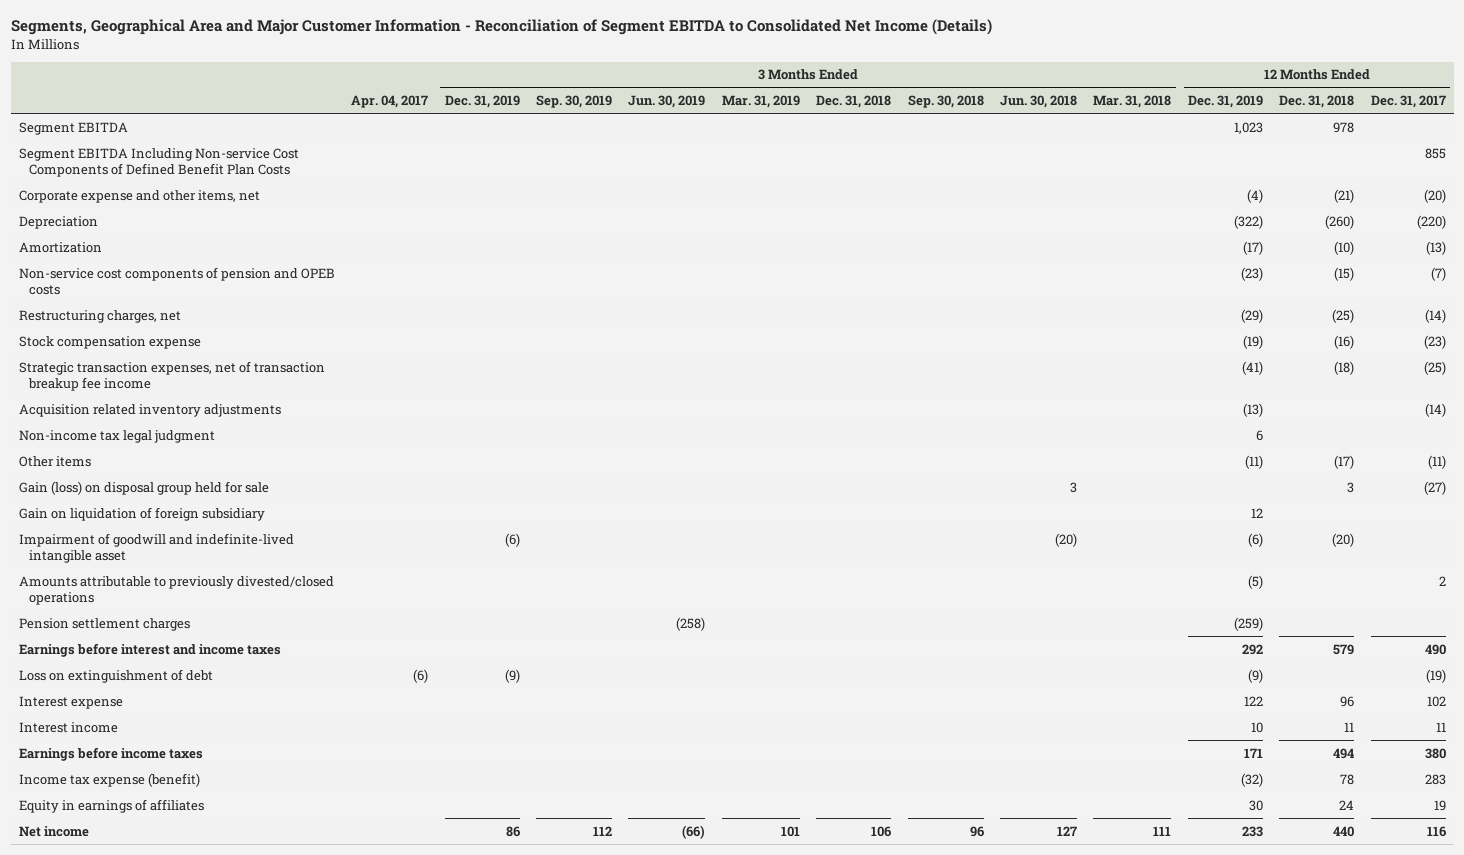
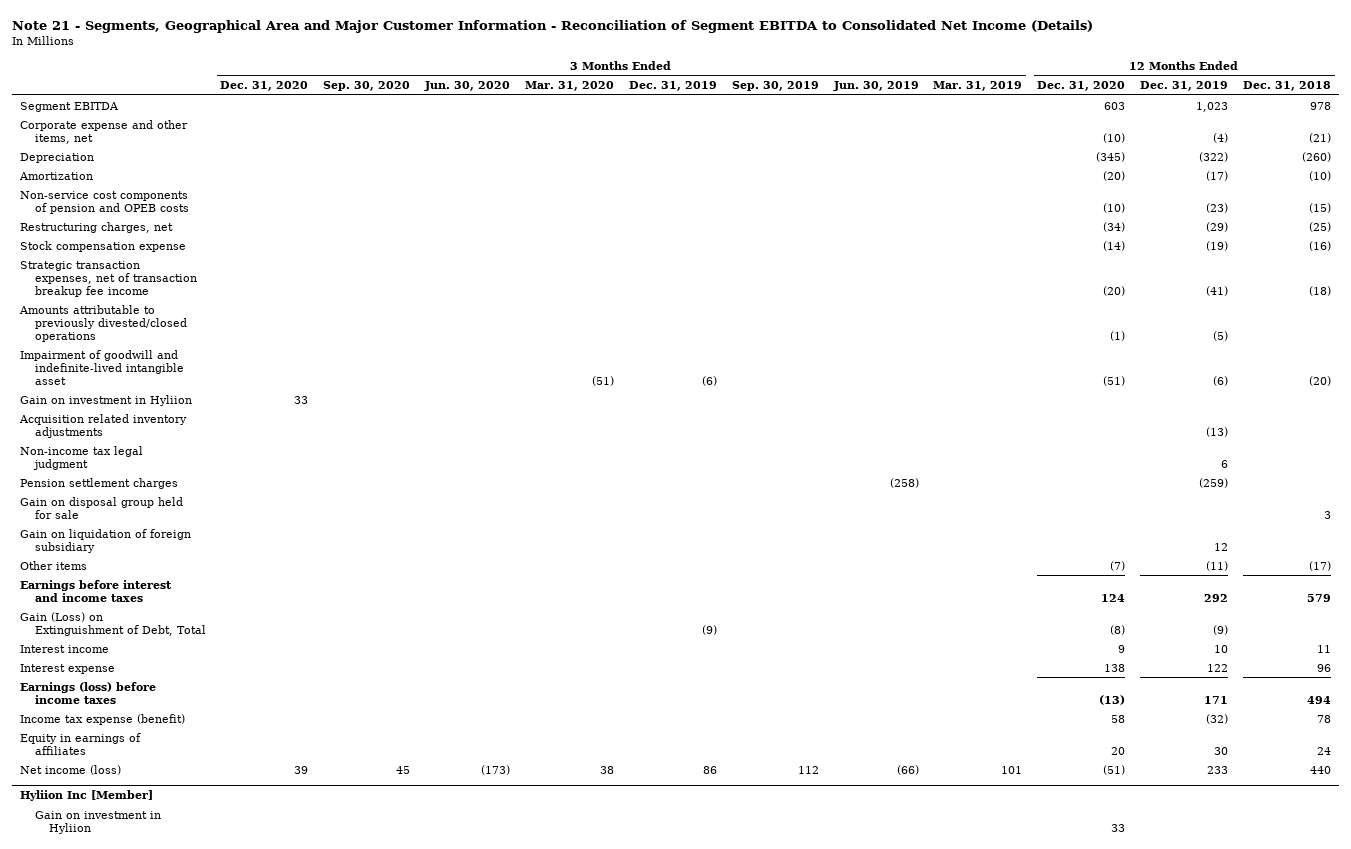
[10,18,992,35] Segments, Geographical Area and Major Customer Information - Reconciliation of Segment EBITDA to Consolidated Net Income (Details) -> [12,19,1094,33] Note 21 - Segments, Geographical Area and Major Customer Information - Reconciliation of Segment EBITDA to Consolidated Net Income (Details)
[351,95,429,109] Apr. 04, 2017 -> none
[816,95,892,109] Dec. 31, 2018 -> none
[907,95,984,109] Sep. 30, 2018 -> none
[1000,95,1078,109] Jun. 30, 2018 -> none
[1093,95,1172,109] Mar. 31, 2018 -> none
[1370,95,1446,109] Dec. 31, 2017 -> none
none -> [220,81,309,92] Dec. 31, 2020
none -> [323,81,411,92] Sep. 30, 2020
none -> [424,81,511,92] Jun. 30, 2020
none -> [525,81,615,92] Mar. 31, 2020
none -> [1037,81,1126,92] Dec. 31, 2020
[18,147,299,177] Segment EBITDA Including Non-service Cost Components of Defined Benefit Plan Costs -> none
[18,575,334,605] Amounts attributable to previously divested/closed operations -> [18,304,187,342] Amounts attributable to previously divested/closed operations
[18,532,294,563] Impairment of goodwill and indefinite-lived intangible asset -> [19,349,184,385] Impairment of goodwill and indefinite-lived intangible asset
none -> [19,394,192,406] Gain on investment in Hyliion
[18,480,269,495] Gain (loss) on disposal group held for sale -> none
none -> [19,496,183,519] Gain on disposal group held for sale
[18,506,265,521] Gain on liquidation of foreign subsidiary -> [19,528,191,553] Gain on liquidation of foreign subsidiary
[18,455,91,467] Other items -> [19,560,87,570] Other items
[18,668,213,683] Loss on extinguishment of debt -> [19,611,206,636] Gain (Loss) on Extinguishment of Debt, Total
[18,695,123,709] Interest expense -> [19,663,115,674] Interest expense
[18,746,203,761] Earnings before income taxes -> [19,681,156,704] Earnings (loss) before income taxes
[18,825,89,837] Net income -> [19,764,121,775] Net income (loss)
none -> [19,790,153,802] Hyliion Inc [Member]
none -> [34,810,161,834] Gain on investment in Hyliion

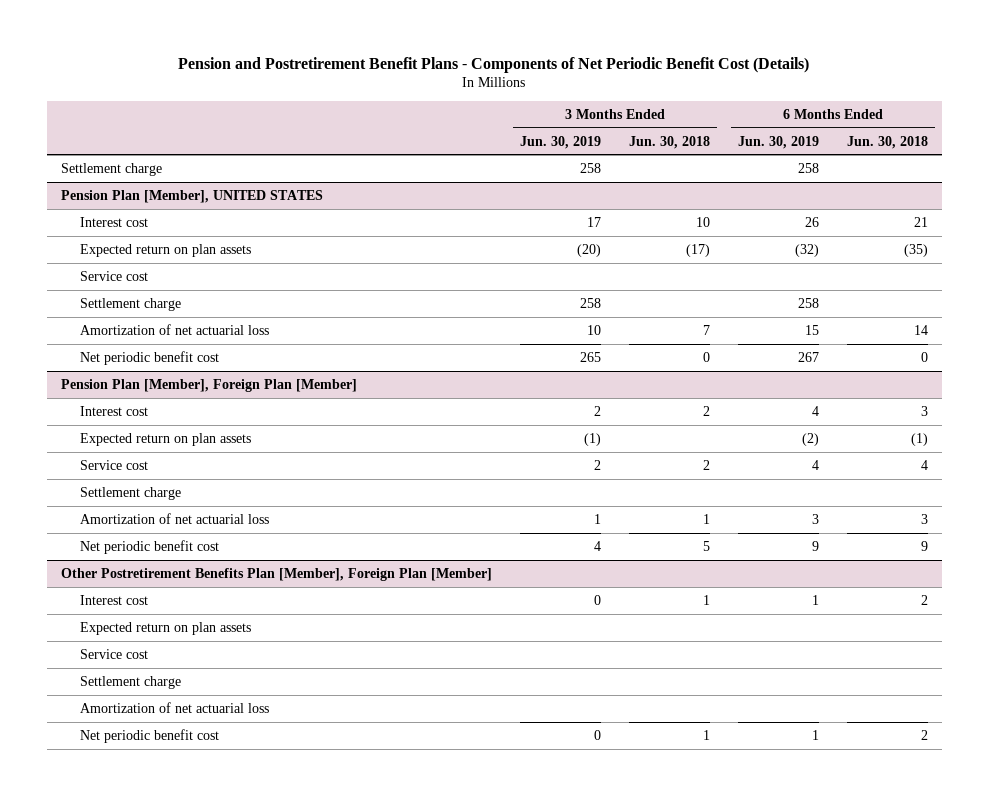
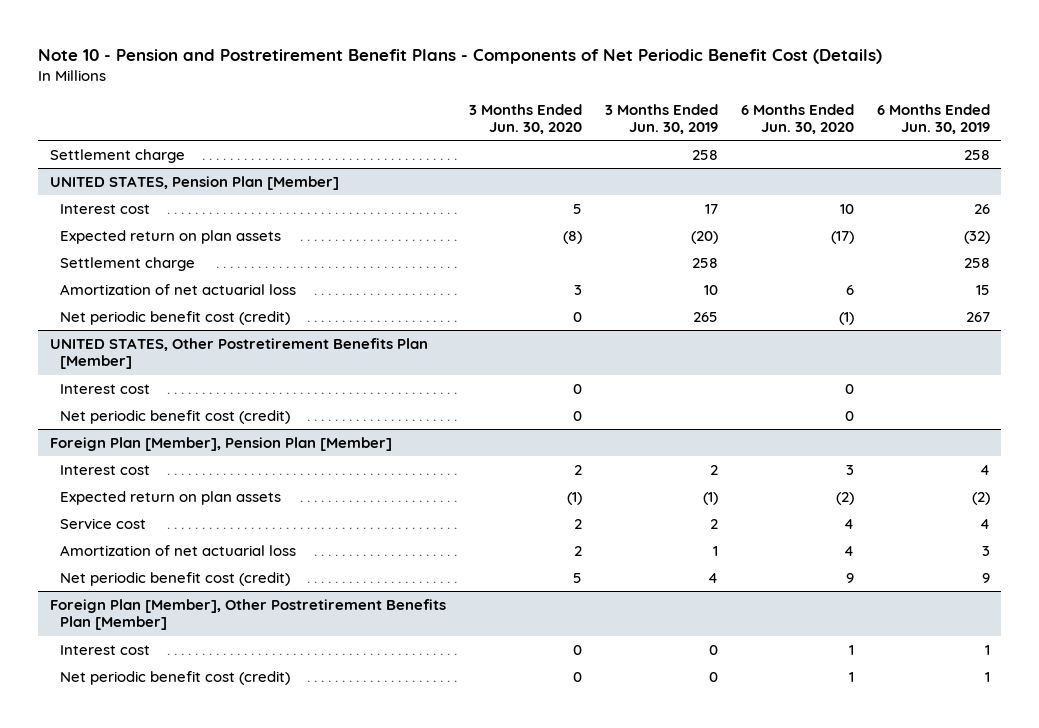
[178,56,810,73] Pension and Postretirement Benefit Plans - Components of Net Periodic Benefit Cost (Details) -> [38,49,883,65] Note 10 - Pension and Postretirement Benefit Plans - Components of Net Periodic Benefit Cost (Details)
[628,135,710,149] Jun. 30, 2018 -> none
[846,135,928,149] Jun. 30, 2018 -> none
none -> [468,103,582,135] 3 Months Ended Jun. 30, 2020
none -> [740,103,854,135] 6 Months Ended Jun. 30, 2020
[61,189,324,203] Pension Plan [Member], UNITED STATES -> [49,175,339,190] UNITED STATES, Pension Plan [Member]
[79,270,148,281] Service cost -> none
[79,350,219,365] Net periodic benefit cost -> [60,310,291,325] Net periodic benefit cost (credit)
none -> [49,337,428,370] UNITED STATES, Other Postretirement Benefits Plan [Member]
none -> [60,383,151,394] Interest cost
none -> [60,409,291,424] Net periodic benefit cost (credit)
[61,378,358,392] Pension Plan [Member], Foreign Plan [Member] -> [49,436,392,451] Foreign Plan [Member], Pension Plan [Member]
[79,486,181,500] Settlement charge -> none
[79,539,219,554] Net periodic benefit cost -> [60,571,291,586] Net periodic benefit cost (credit)
[61,567,493,581] Other Postretirement Benefits Plan [Member], Foreign Plan [Member] -> [49,598,446,631] Foreign Plan [Member], Other Postretirement Benefits Plan [Member]
[79,621,251,635] Expected return on plan assets -> none
[79,648,148,659] Service cost -> none
[79,675,181,689] Settlement charge -> none
[79,701,269,713] Amortization of net actuarial loss -> none
[79,728,219,743] Net periodic benefit cost -> [60,670,291,685] Net periodic benefit cost (credit)

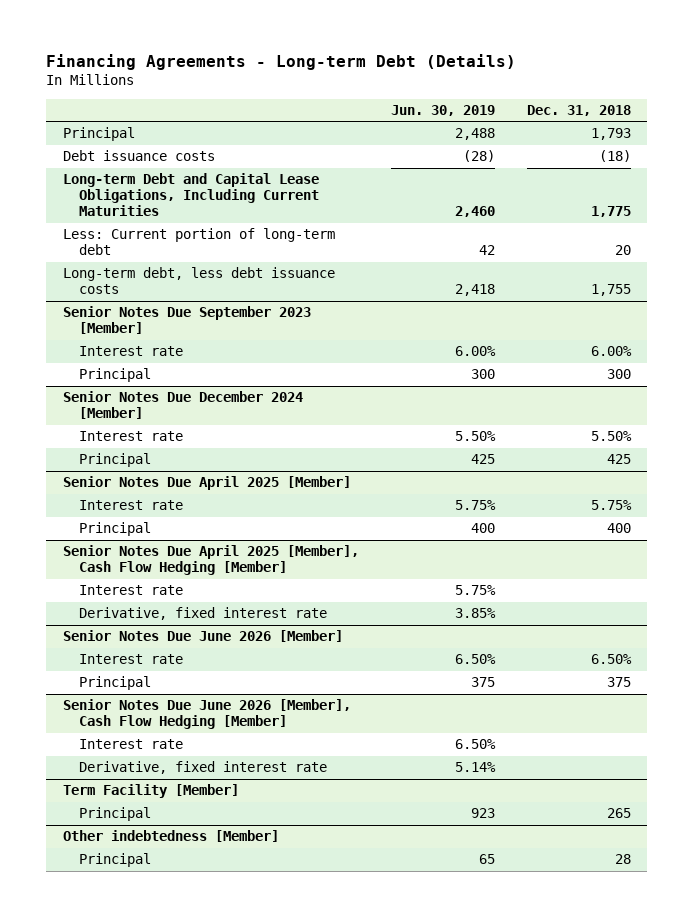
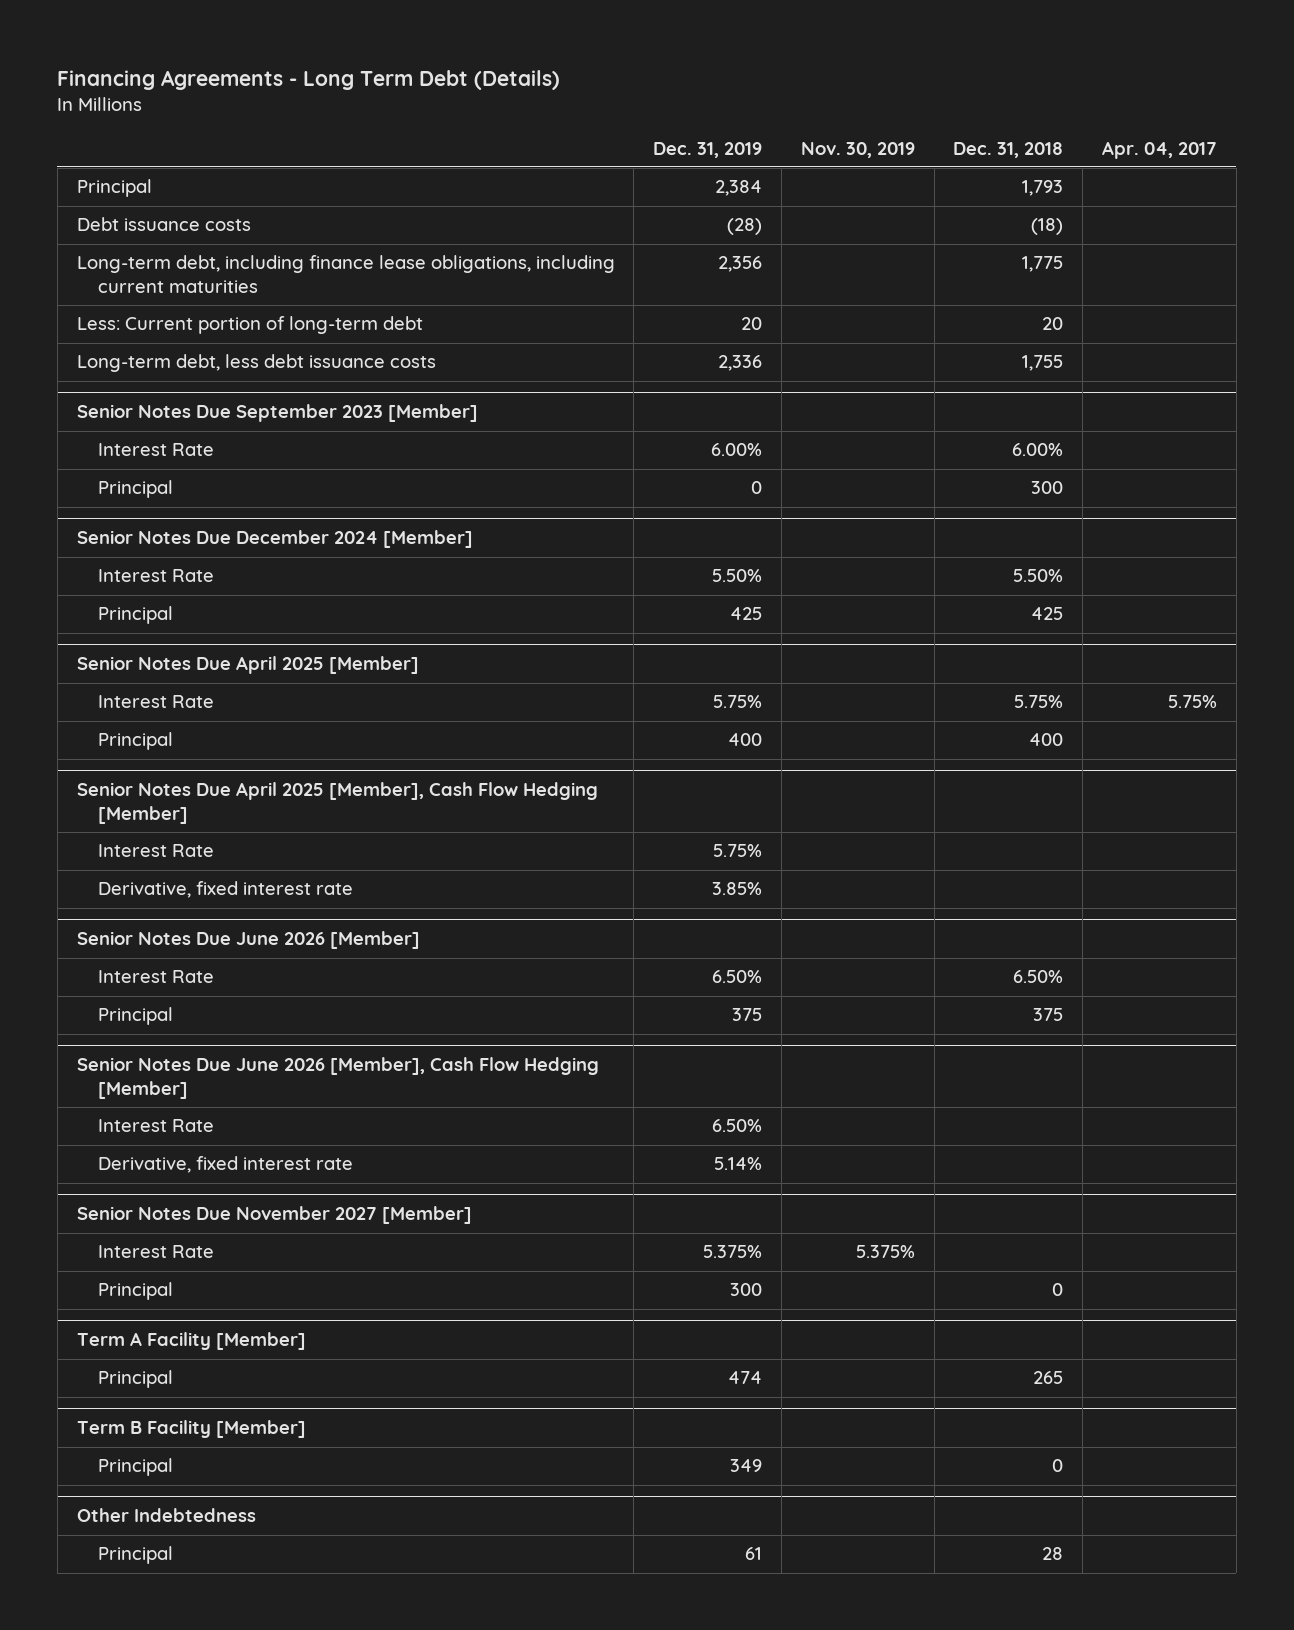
[46,54,517,71] Financing Agreements - Long-term Debt (Details) -> [57,69,561,90] Financing Agreements - Long Term Debt (Details)
[390,104,495,116] Jun. 30, 2019 -> none
none -> [653,141,763,158] Dec. 31, 2019
none -> [800,141,915,158] Nov. 30, 2019
none -> [1102,140,1218,159] Apr. 04, 2017
[62,173,320,217] Long-term Debt and Capital Lease Obligations, Including Current Maturities -> [76,255,615,294] Long-term debt, including finance lease obligations, including current maturities
[79,346,184,357] Interest rate -> [97,443,214,457] Interest Rate
[79,431,184,442] Interest rate -> [97,569,214,583] Interest Rate
[79,500,184,511] Interest rate -> [97,695,214,709] Interest Rate
[79,585,184,596] Interest rate -> [97,844,214,858] Interest Rate
[79,654,184,665] Interest rate -> [97,970,214,984] Interest Rate
[79,739,184,750] Interest rate -> [97,1119,214,1133] Interest Rate
none -> [76,1206,472,1225] Senior Notes Due November 2027 [Member]
none -> [97,1245,214,1259] Interest Rate
none -> [97,1282,173,1301] Principal
[62,784,239,799] Term Facility [Member] -> [76,1332,306,1351] Term A Facility [Member]
none -> [76,1420,306,1439] Term B Facility [Member]
none -> [97,1458,173,1477] Principal
[62,830,279,843] Other indebtedness [Member] -> [76,1508,256,1523] Other Indebtedness

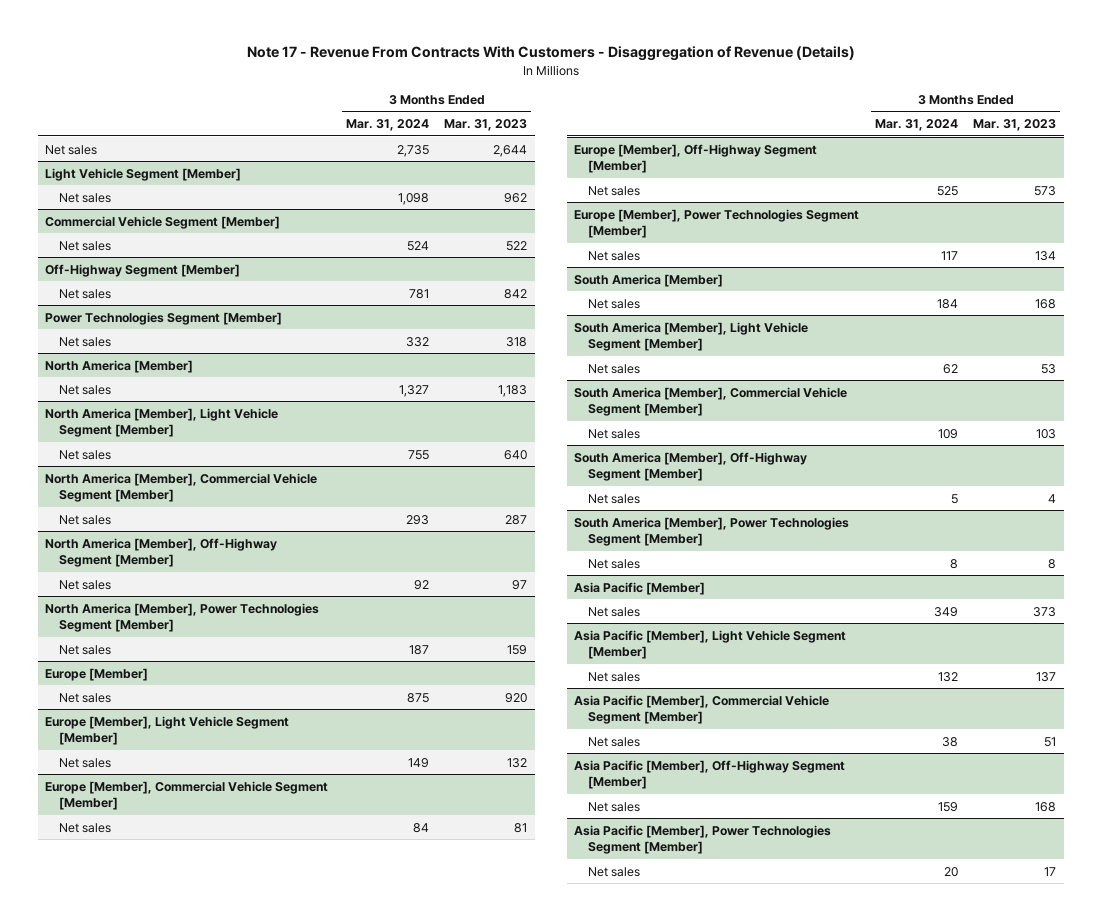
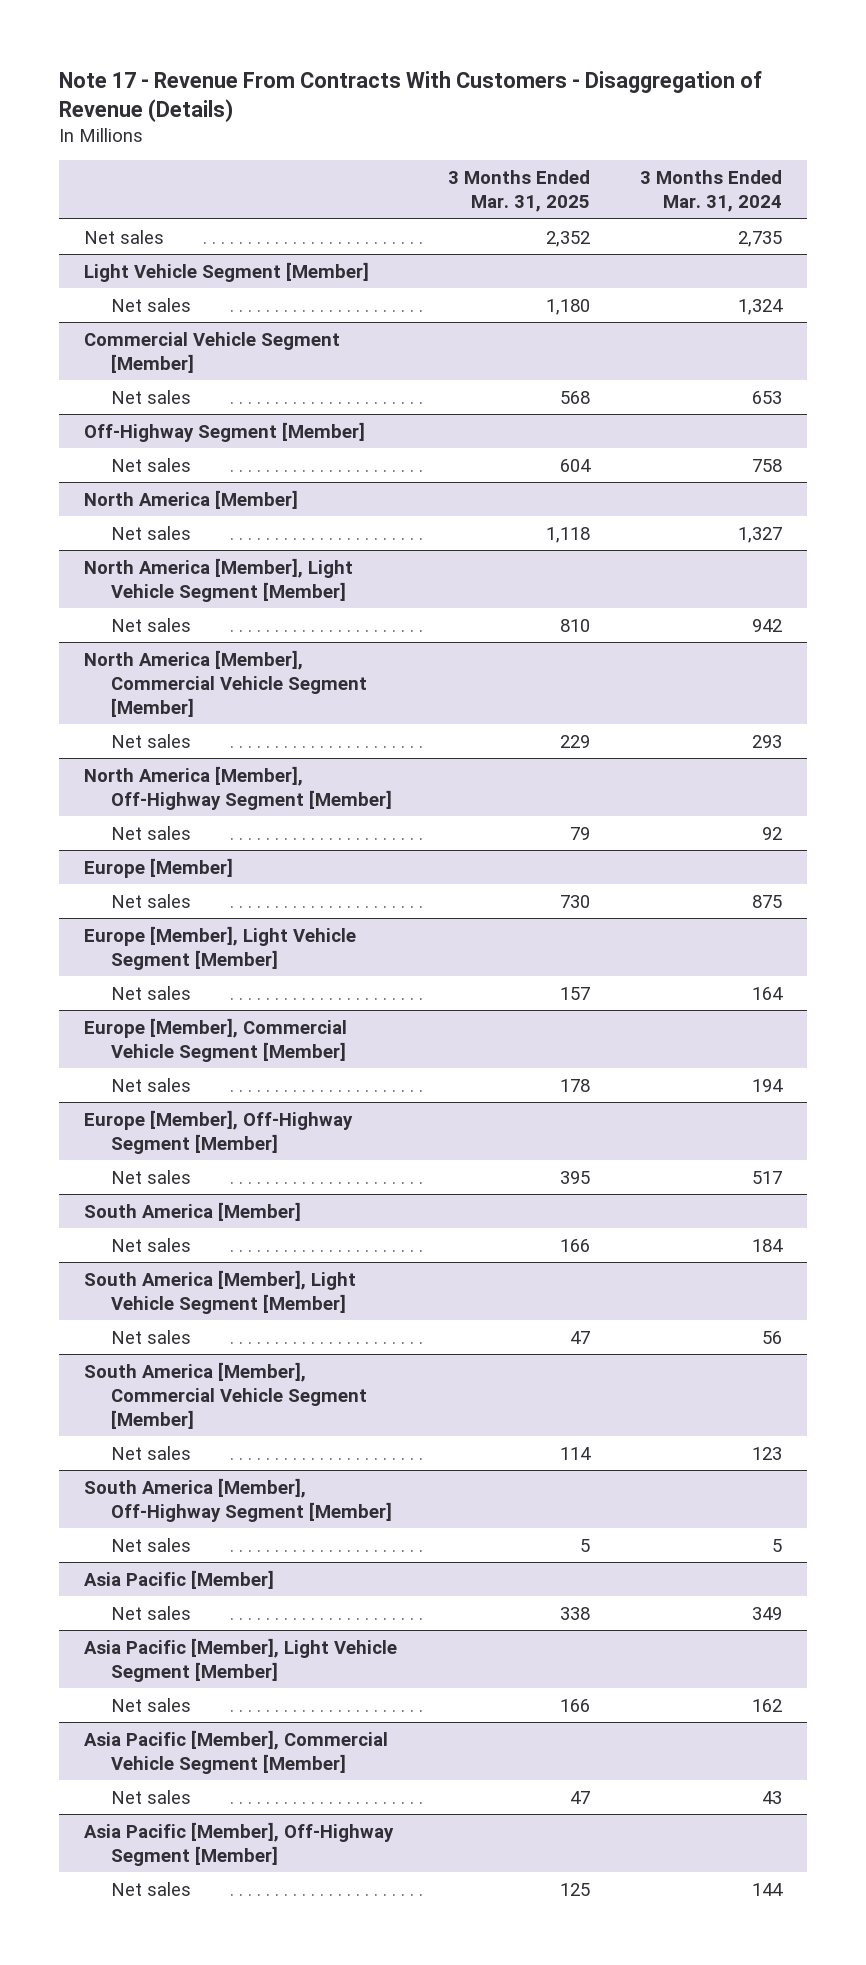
[444,119,528,132] Mar. 31, 2023 -> none
none -> [447,170,590,213] 3 Months Ended Mar. 31, 2025
[397,192,429,205] 1,098 -> [737,298,783,315] 1,324
[406,240,429,251] 524 -> [751,390,782,404] 653
[45,311,283,325] Power Technologies Segment [Member] -> none
[58,336,111,347] Net sales -> none
[408,288,429,299] 781 -> [751,458,782,472] 758
[407,449,429,460] 755 -> [751,618,782,632] 942
[45,602,320,632] North America [Member], Power Technologies Segment [Member] -> none
[58,644,111,655] Net sales -> none
[407,757,429,768] 149 -> [751,986,783,1000] 164
[412,822,429,833] 84 -> [751,1078,783,1092] 194
[574,208,860,238] Europe [Member], Power Technologies Segment [Member] -> none
[587,250,640,261] Net sales -> none
[936,185,958,196] 525 -> [751,1170,782,1184] 517
[942,363,958,374] 62 -> [761,1330,782,1344] 56
[937,428,958,439] 109 -> [751,1446,782,1460] 123
[574,516,850,546] South America [Member], Power Technologies Segment [Member] -> none
[587,558,640,569] Net sales -> none
[937,671,958,682] 132 -> [751,1698,782,1712] 162
[941,736,958,747] 38 -> [761,1790,782,1804] 43
[574,824,832,854] Asia Pacific [Member], Power Technologies Segment [Member] -> none
[587,866,640,877] Net sales -> none
[937,801,958,812] 159 -> [751,1882,783,1896] 144

